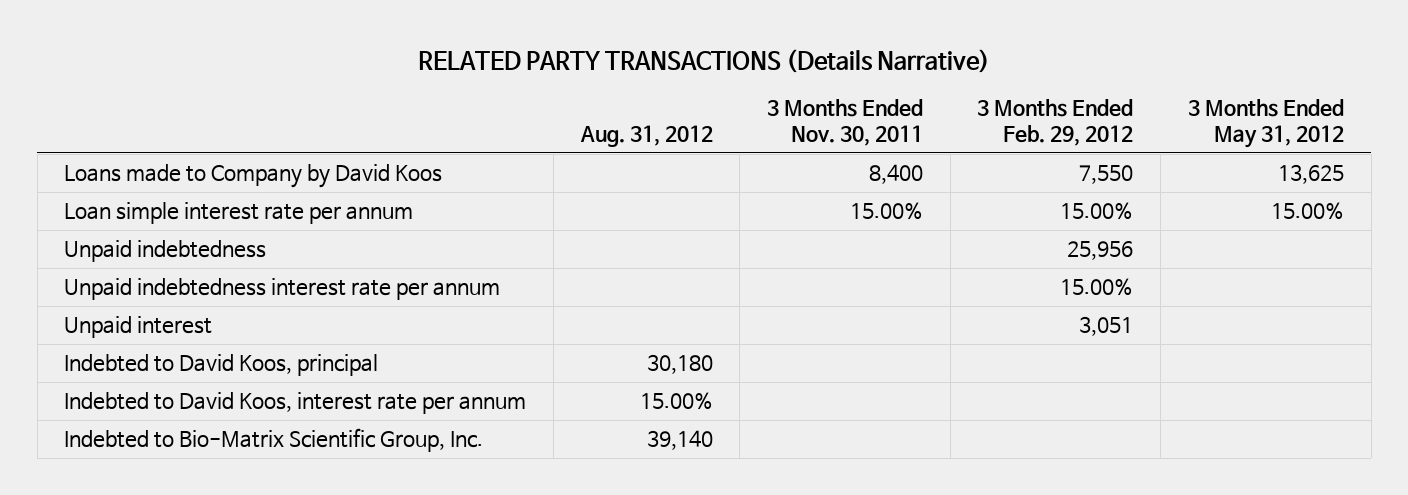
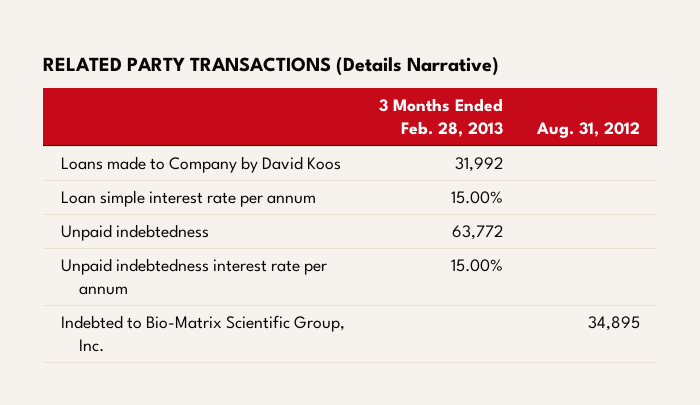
[767,99,924,146] 3 Months Ended Nov. 30, 2011 -> none
[977,99,1134,146] 3 Months Ended Feb. 29, 2012 -> none
[1187,99,1344,148] 3 Months Ended May 31, 2012 -> none
none -> [378,98,503,137] 3 Months Ended Feb. 28, 2013
[64,316,213,339] Unpaid interest -> none
[64,354,379,377] Indebted to David Koos, principal -> none
[64,392,527,415] Indebted to David Koos, interest rate per annum -> none
[646,430,713,451] 39,140 -> [587,315,640,331] 34,895

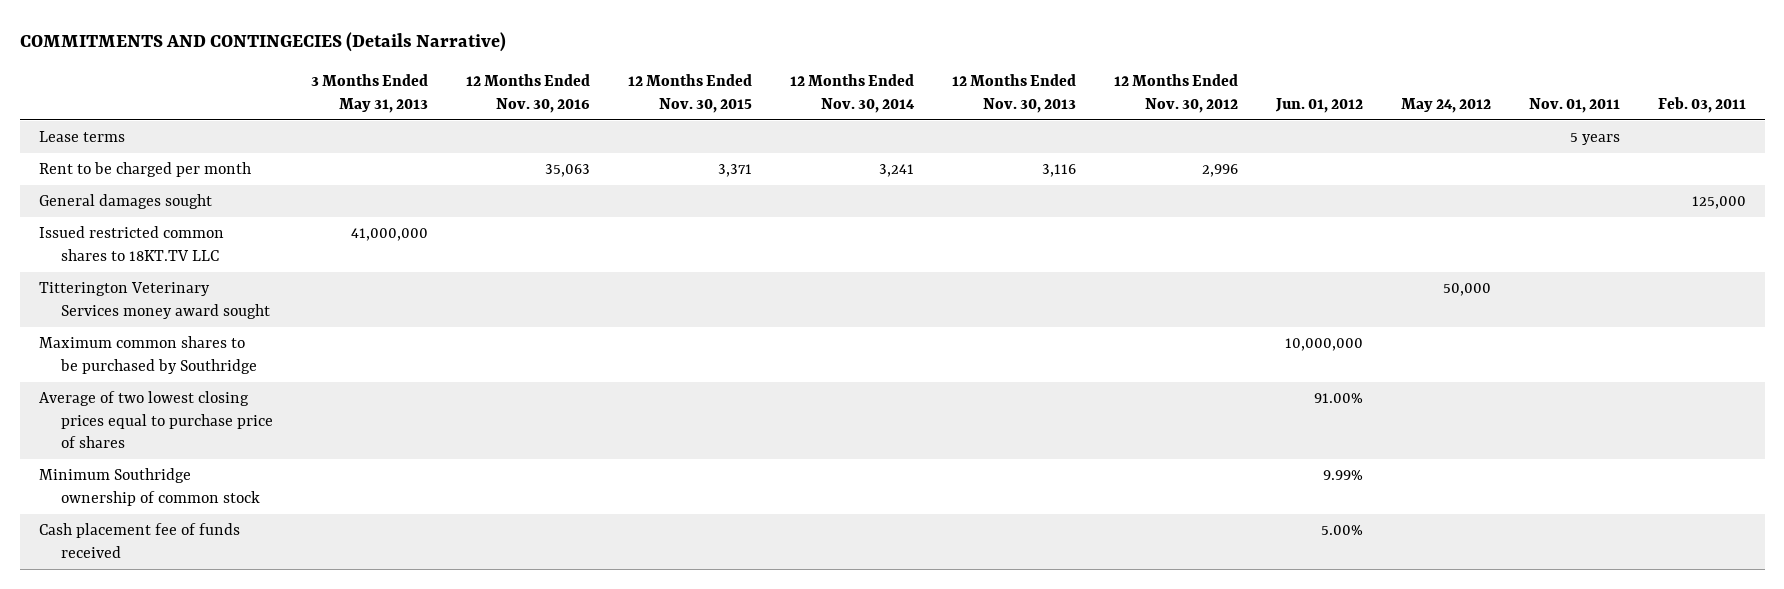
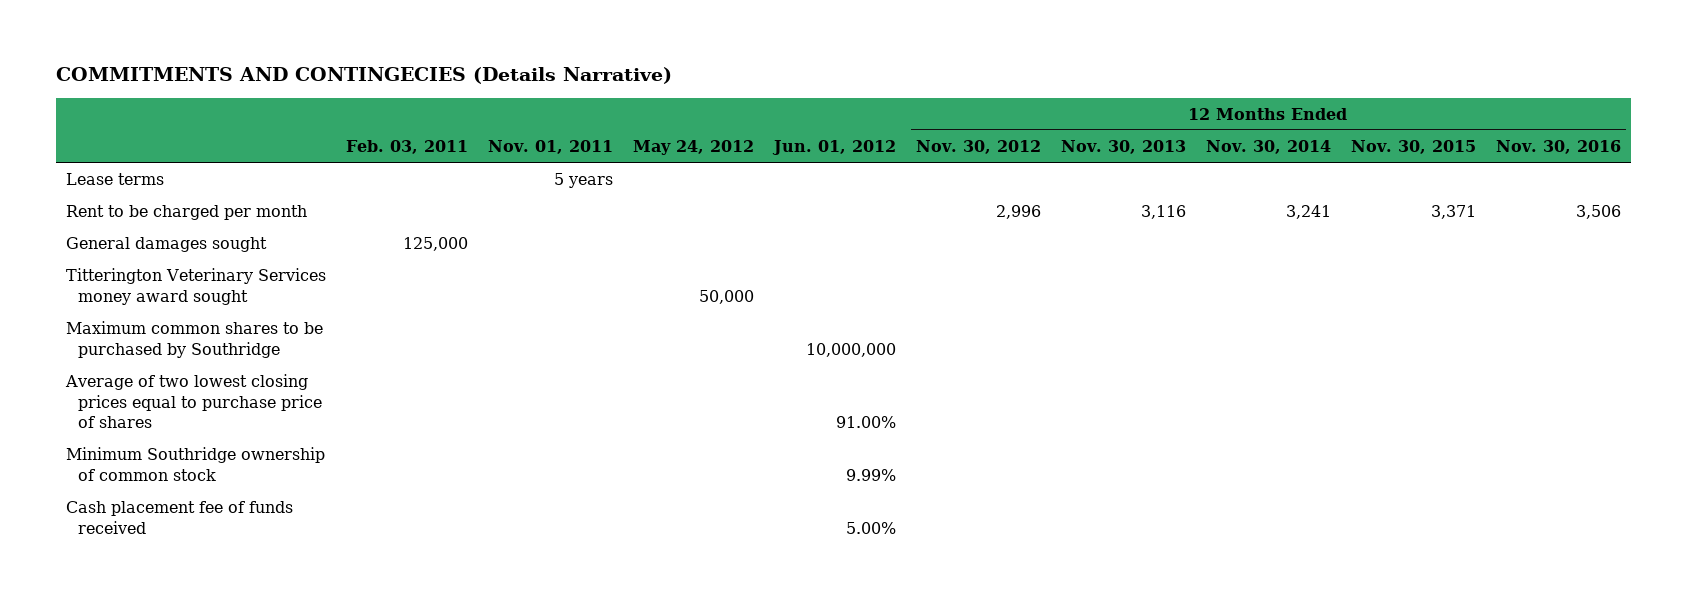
[311,73,429,113] 3 Months Ended May 31, 2013 -> none
[544,164,590,178] 35,063 -> [1575,205,1621,220] 3,506
[38,226,224,261] Issued restricted common shares to 18KT.TV LLC -> none

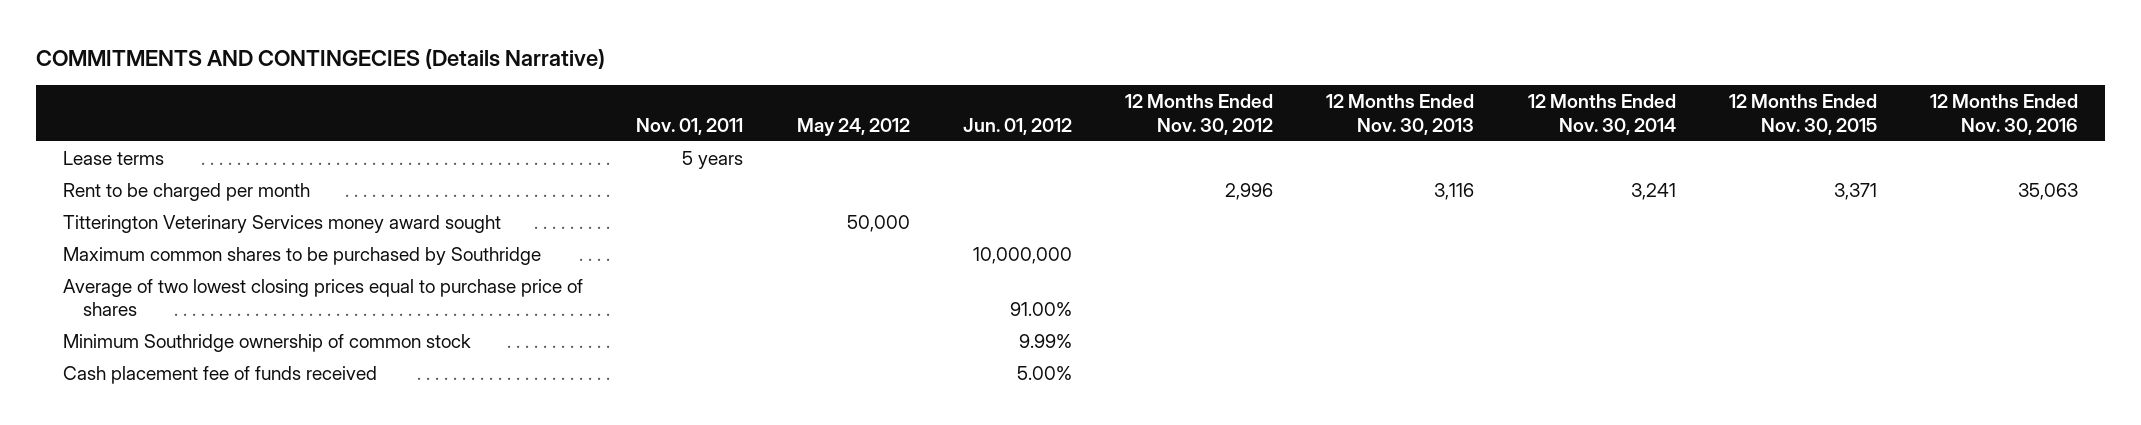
[346,140,469,155] Feb. 03, 2011 -> none
[66,237,268,253] General damages sought -> none
[1575,205,1621,220] 3,506 -> [2018,182,2079,200] 35,063

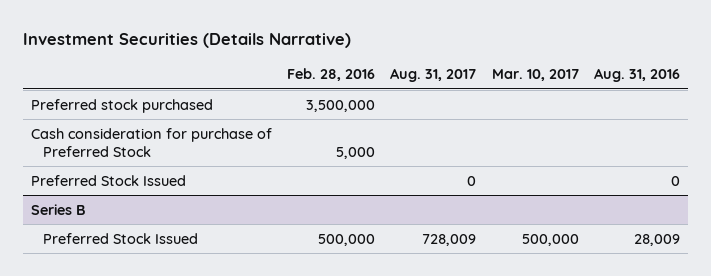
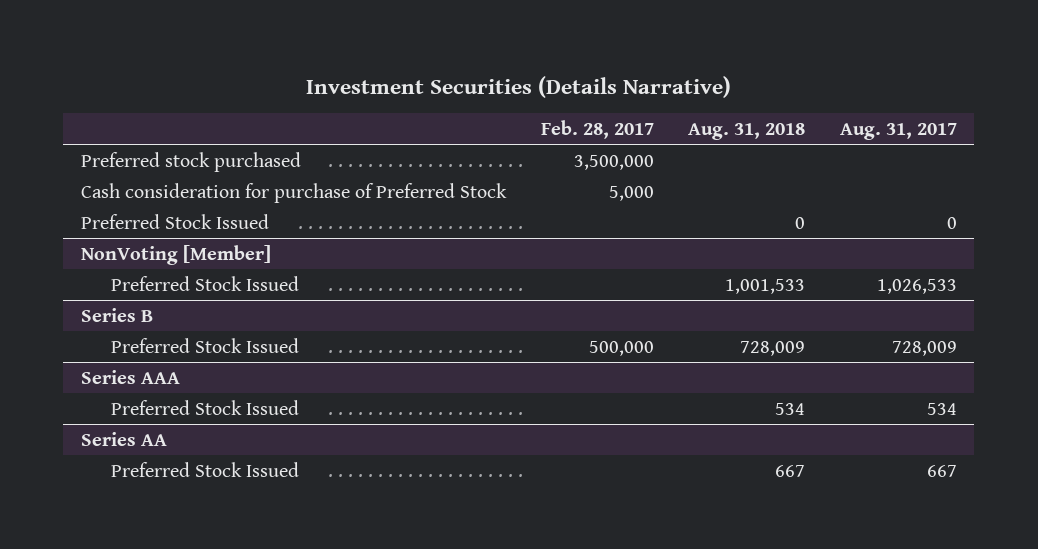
[286,68,375,82] Feb. 28, 2016 -> none
[491,69,579,82] Mar. 10, 2017 -> none
[594,68,681,83] Aug. 31, 2016 -> none
none -> [540,119,654,139] Feb. 28, 2017
none -> [688,122,806,140] Aug. 31, 2018
none -> [80,244,271,265] NonVoting [Member]
none -> [110,275,299,291] Preferred Stock Issued
none -> [80,369,180,384] Series AAA
none -> [110,399,299,415] Preferred Stock Issued
none -> [80,431,167,446] Series AA
none -> [110,461,299,477] Preferred Stock Issued

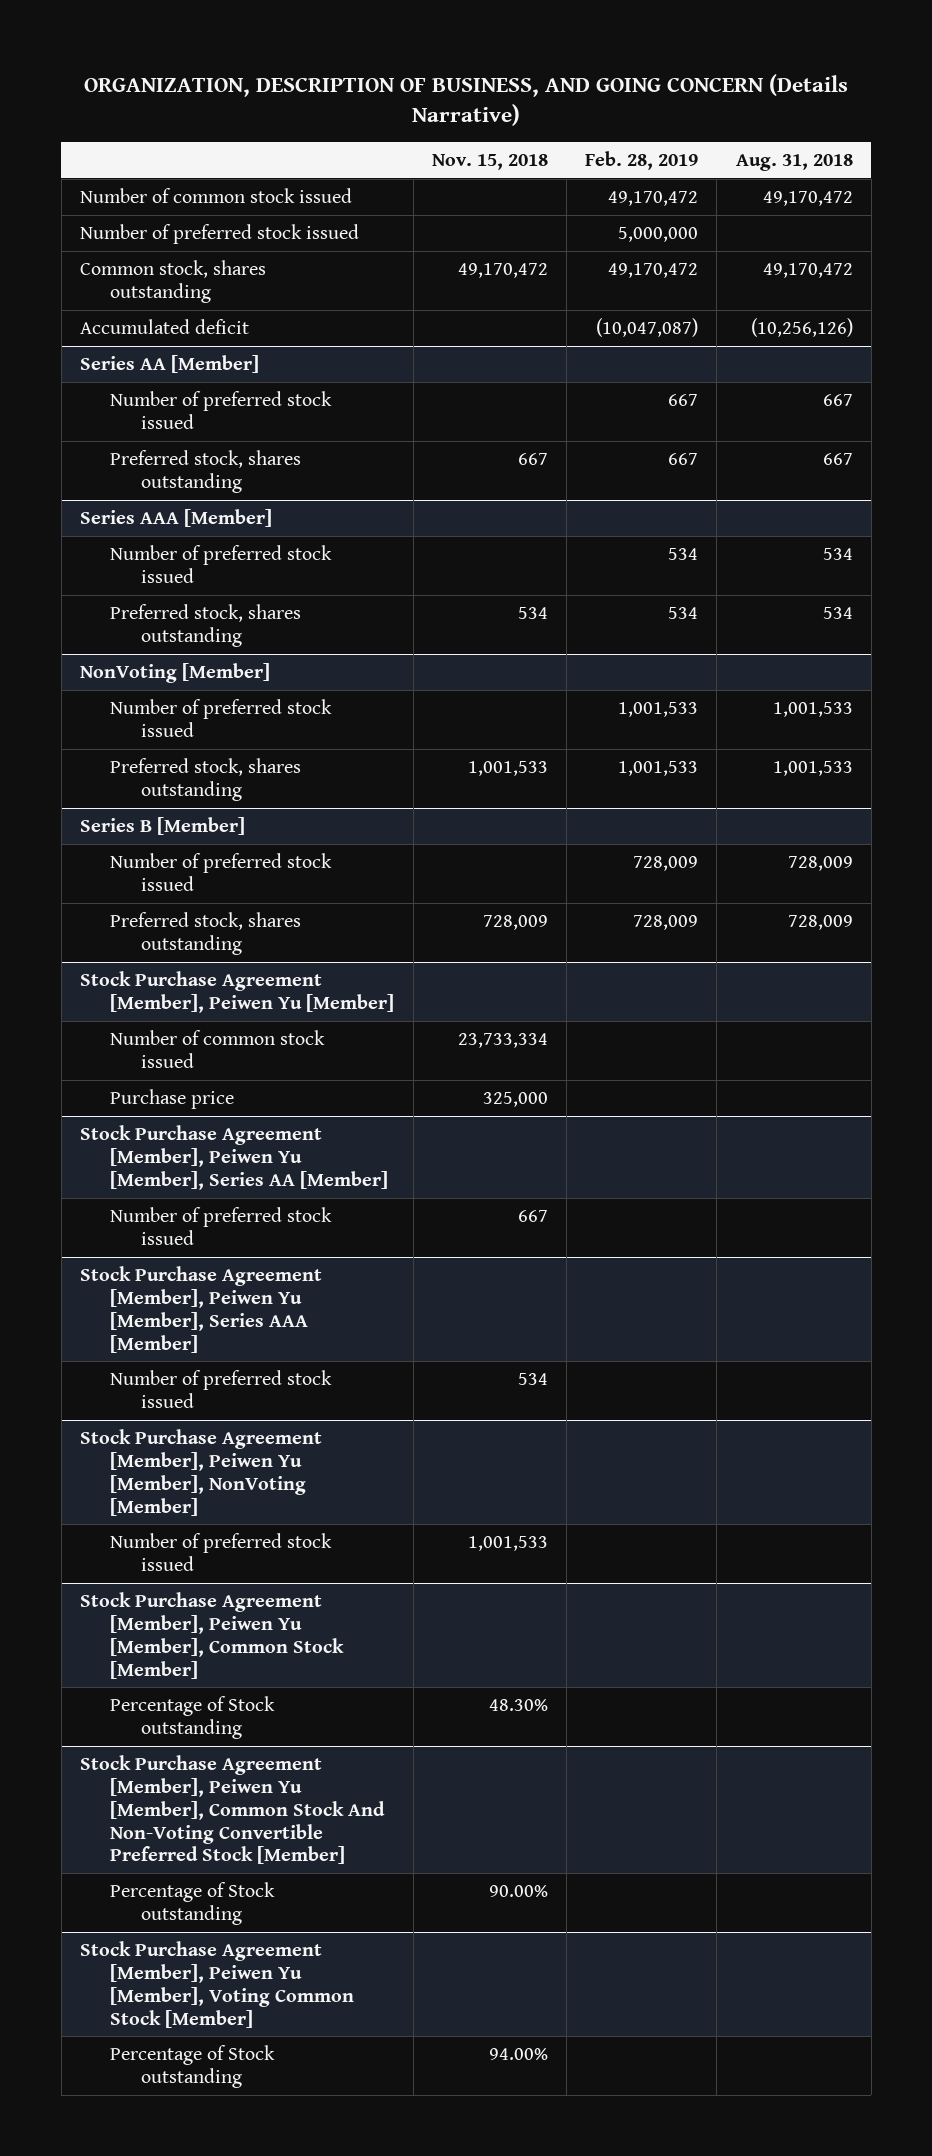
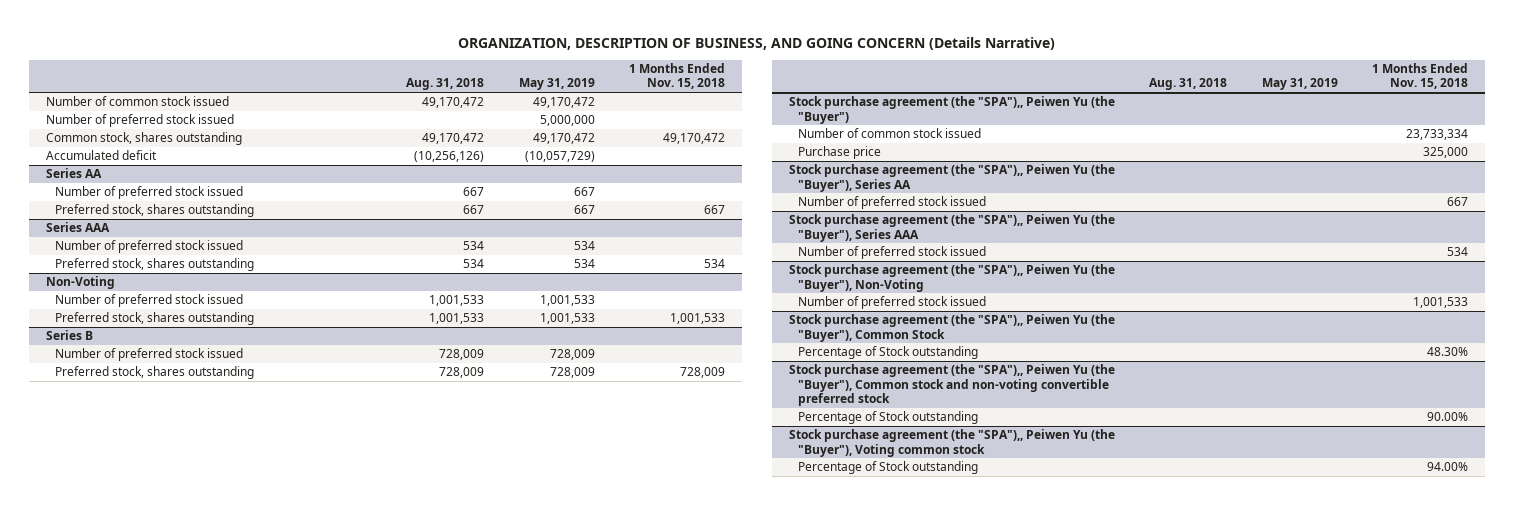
[431,153,548,170] Nov. 15, 2018 -> none
[585,150,699,170] Feb. 28, 2019 -> none
none -> [518,78,595,91] May 31, 2019
none -> [628,63,725,90] 1 Months Ended Nov. 15, 2018
[79,355,259,374] Series AA [Member] -> [46,168,103,179] Series AA
[79,509,272,528] Series AAA [Member] -> [46,222,111,233] Series AAA
[79,663,270,684] NonVoting [Member] -> [46,276,116,290] Non-Voting
[79,817,245,836] Series B [Member] -> [46,330,94,341] Series B
[79,971,395,1013] Stock Purchase Agreement [Member], Peiwen Yu [Member] -> [789,96,1116,124] Stock purchase agreement (the "SPA"),, Peiwen Yu (the "Buyer")
[79,1125,389,1190] Stock Purchase Agreement [Member], Peiwen Yu [Member], Series AA [Member] -> [789,164,1116,192] Stock purchase agreement (the "SPA"),, Peiwen Yu (the "Buyer"), Series AA
[79,1266,322,1353] Stock Purchase Agreement [Member], Peiwen Yu [Member], Series AAA [Member] -> [789,214,1116,242] Stock purchase agreement (the "SPA"),, Peiwen Yu (the "Buyer"), Series AAA
[79,1429,322,1516] Stock Purchase Agreement [Member], Peiwen Yu [Member], NonVoting [Member] -> none
[110,1533,333,1571] Number of preferred stock issued -> none
none -> [789,264,1116,292] Stock purchase agreement (the "SPA"),, Peiwen Yu (the "Buyer"), Non-Voting
none -> [798,296,987,310] Number of preferred stock issued
[79,1592,345,1679] Stock Purchase Agreement [Member], Peiwen Yu [Member], Common Stock [Member] -> [789,314,1116,342] Stock purchase agreement (the "SPA"),, Peiwen Yu (the "Buyer"), Common Stock
[79,1755,386,1865] Stock Purchase Agreement [Member], Peiwen Yu [Member], Common Stock And Non-Voting Convertible Preferred Stock [Member] -> [789,364,1116,406] Stock purchase agreement (the "SPA"),, Peiwen Yu (the "Buyer"), Common stock and non-voting convertible preferred stock
[79,1941,355,2028] Stock Purchase Agreement [Member], Peiwen Yu [Member], Voting Common Stock [Member] -> [789,429,1116,457] Stock purchase agreement (the "SPA"),, Peiwen Yu (the "Buyer"), Voting common stock

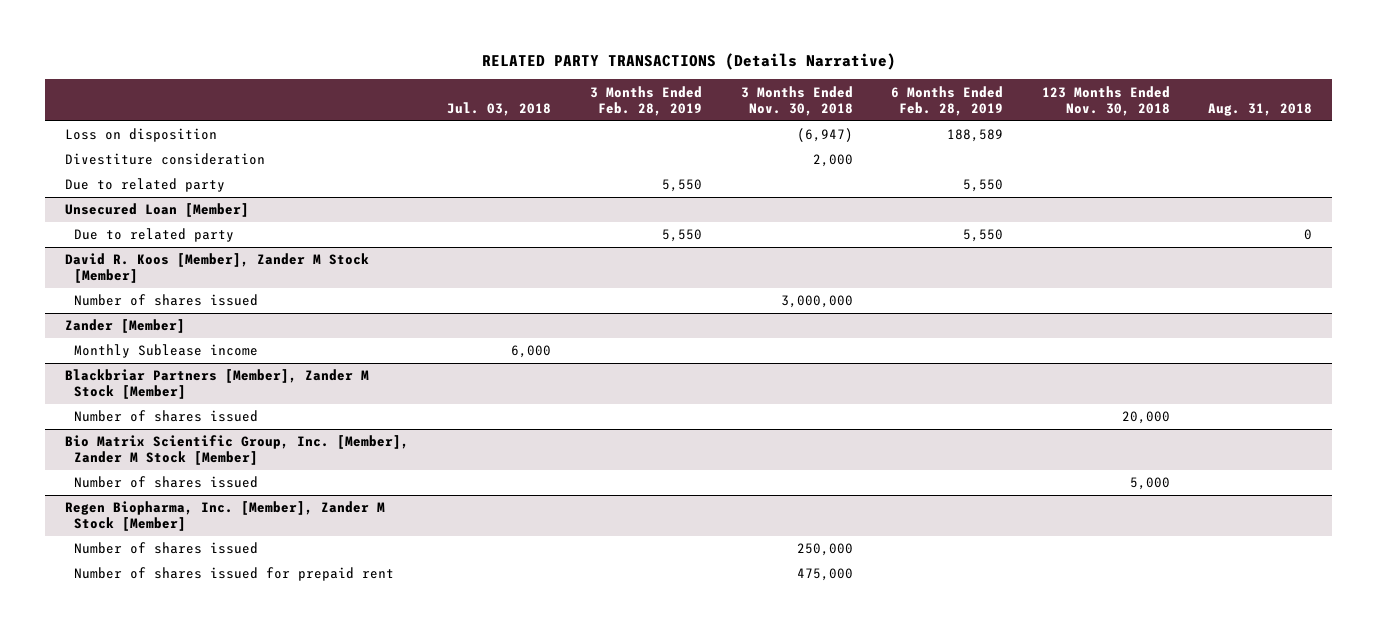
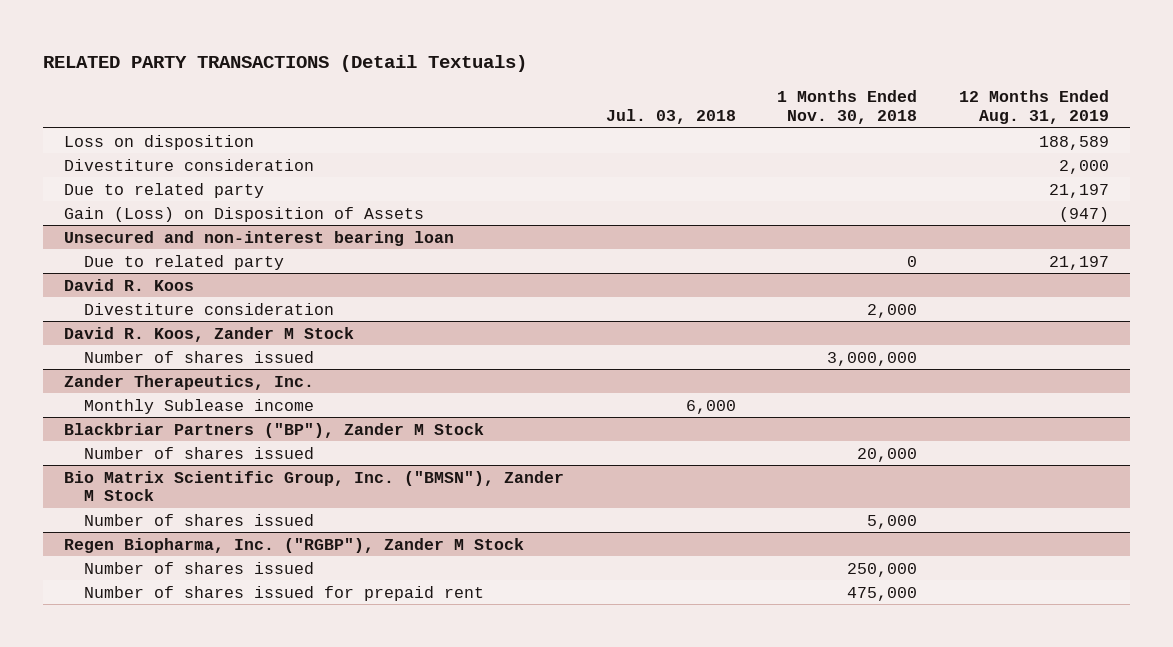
[481,53,896,71] RELATED PARTY TRANSACTIONS (Details Narrative) -> [42,55,527,73] RELATED PARTY TRANSACTIONS (Detail Textuals)
[589,85,702,116] 3 Months Ended Feb. 28, 2019 -> none
[740,85,853,116] 3 Months Ended Nov. 30, 2018 -> none
[891,85,1004,116] 6 Months Ended Feb. 28, 2019 -> none
[1041,85,1170,116] 123 Months Ended Nov. 30, 2018 -> none
[1208,102,1313,116] Aug. 31, 2018 -> none
none -> [777,90,918,125] 1 Months Ended Nov. 30, 2018
none -> [959,90,1110,125] 12 Months Ended Aug. 31, 2019
none -> [63,206,424,222] Gain (Loss) on Disposition of Assets
[64,203,249,218] Unsecured Loan [Member] -> [63,230,454,246] Unsecured and non-interest bearing loan
none -> [63,278,194,291] David R. Koos
none -> [84,302,335,315] Divestiture consideration
[64,253,369,284] David R. Koos [Member], Zander M Stock [Member] -> [63,326,354,342] David R. Koos, Zander M Stock
[64,319,185,334] Zander [Member] -> [63,374,314,390] Zander Therapeutics, Inc.
[64,369,369,400] Blackbriar Partners [Member], Zander M Stock [Member] -> [63,422,484,438] Blackbriar Partners ("BP"), Zander M Stock
[64,435,409,466] Bio Matrix Scientific Group, Inc. [Member], Zander M Stock [Member] -> [63,470,564,502] Bio Matrix Scientific Group, Inc. ("BMSN"), Zander M Stock
[64,501,385,532] Regen Biopharma, Inc. [Member], Zander M Stock [Member] -> [63,537,524,553] Regen Biopharma, Inc. ("RGBP"), Zander M Stock

